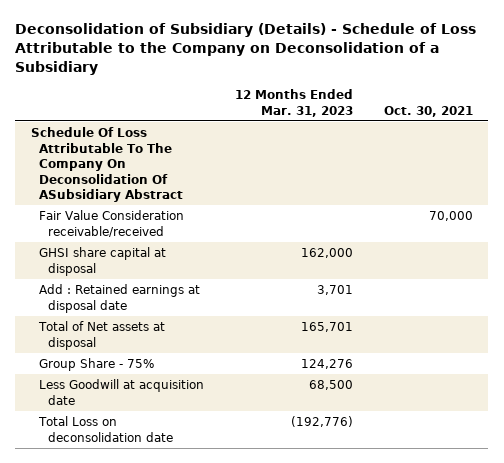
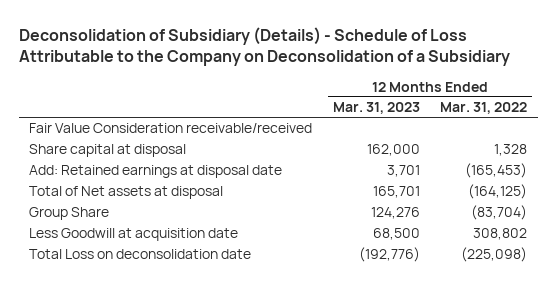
[384,105,474,117] Oct. 30, 2021 -> none
none -> [440,102,528,115] Mar. 31, 2022
[30,126,184,203] Schedule Of Loss Attributable To The Company On Deconsolidation Of ASubsidiary Abstract -> none
[39,246,167,276] GHSI share capital at disposal -> [29,144,187,158] Share capital at disposal
[39,283,201,313] Add : Retained earnings at disposal date -> [29,165,283,179] Add: Retained earnings at disposal date
[39,357,155,371] Group Share - 75% -> [29,207,110,221] Group Share

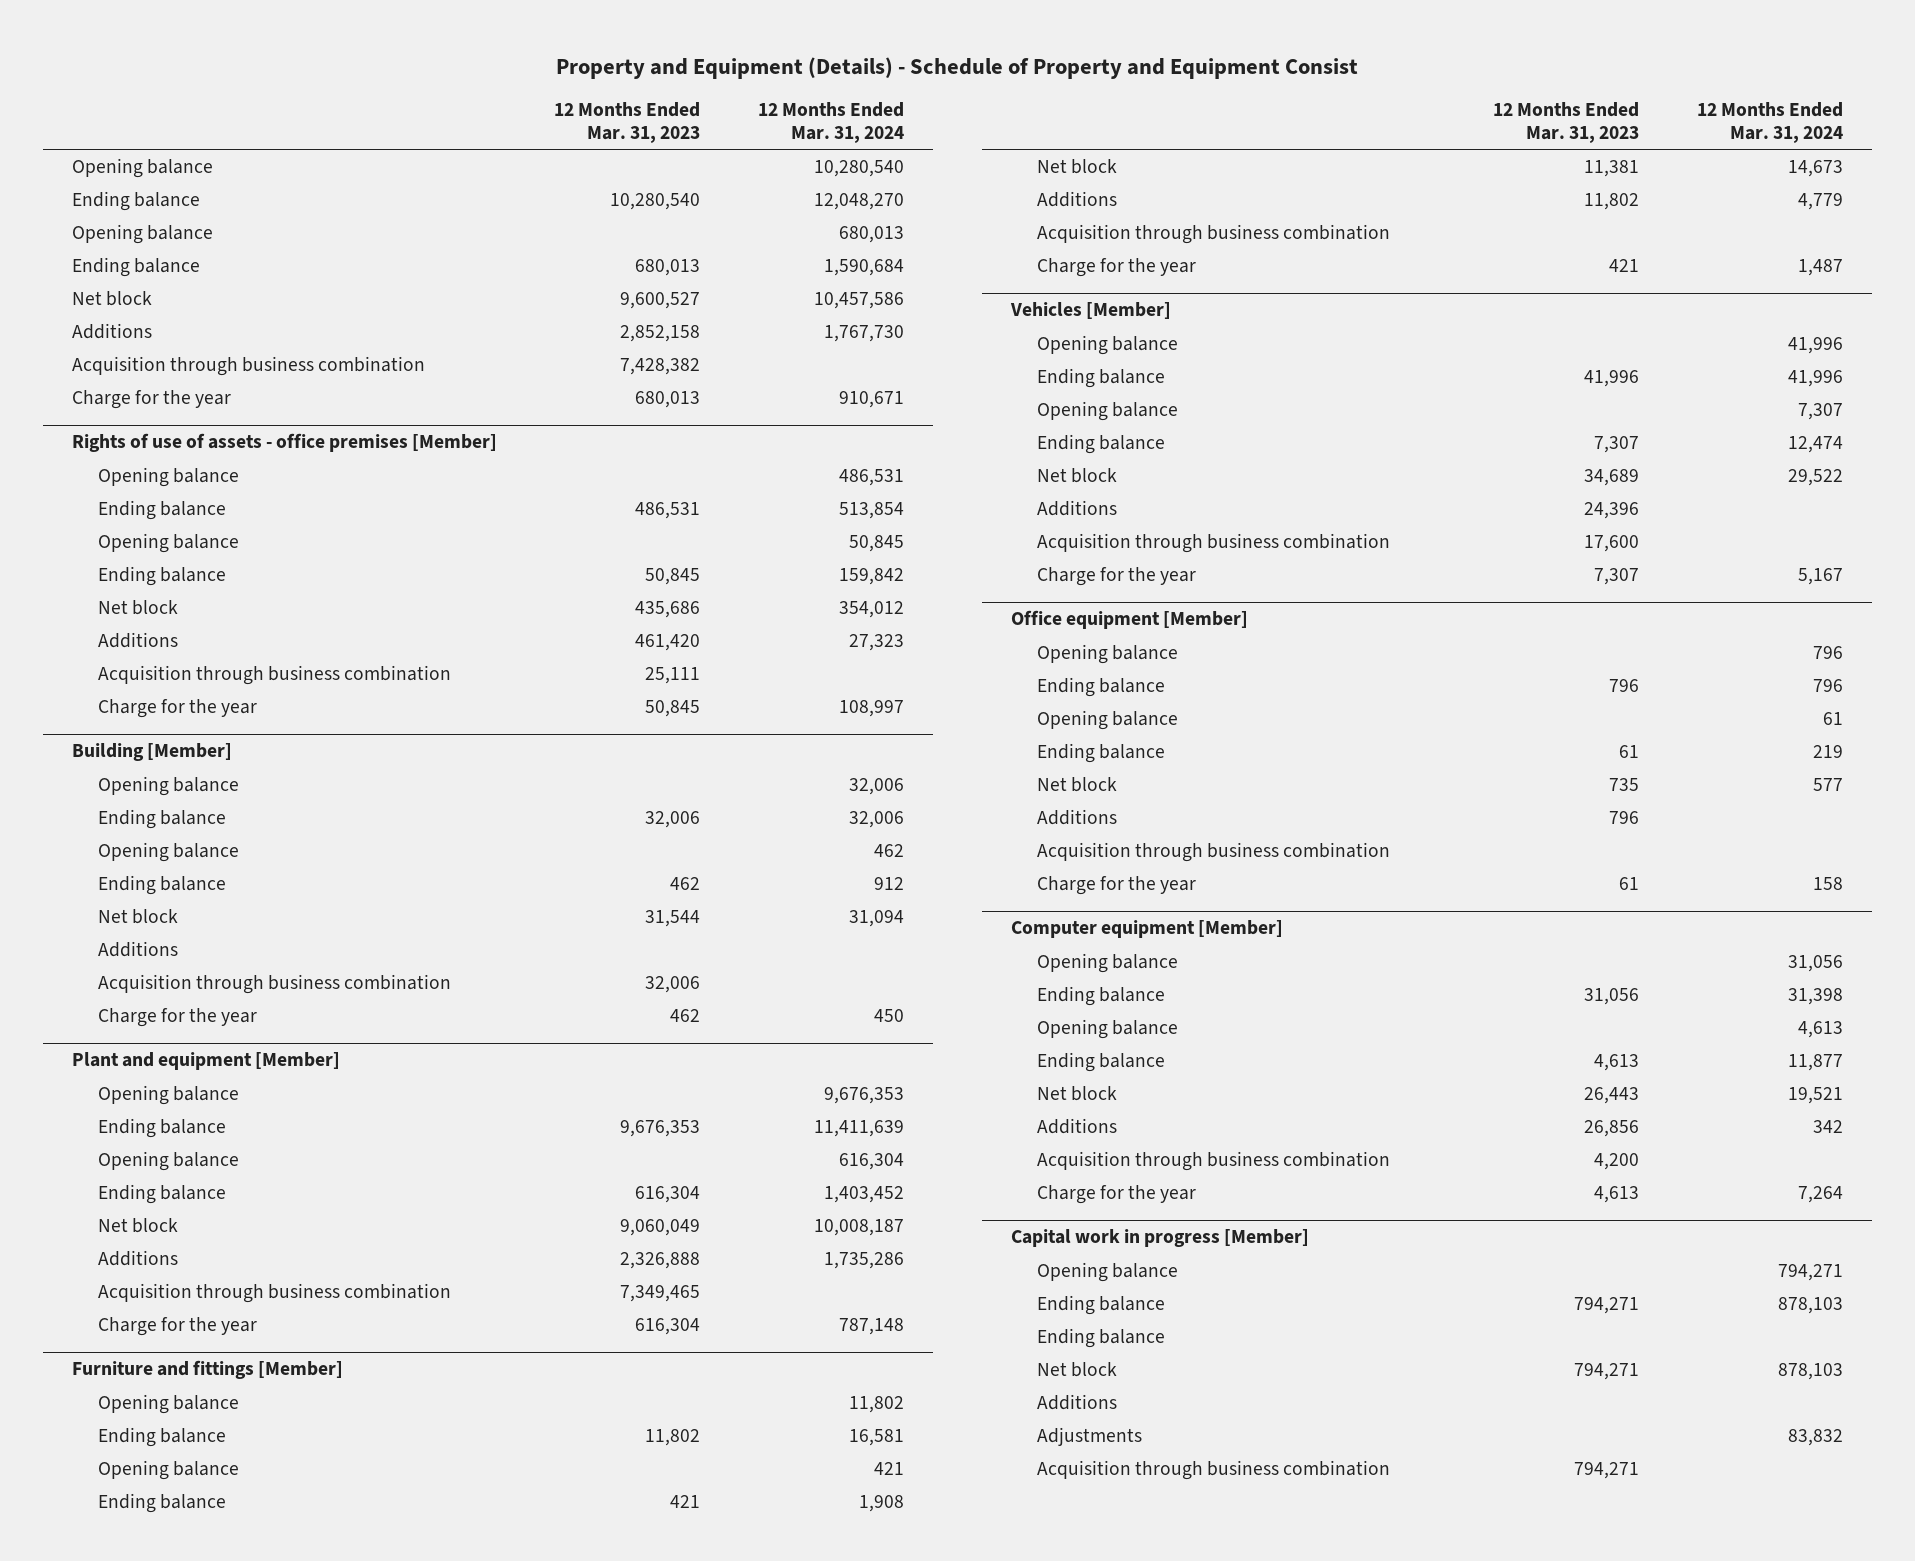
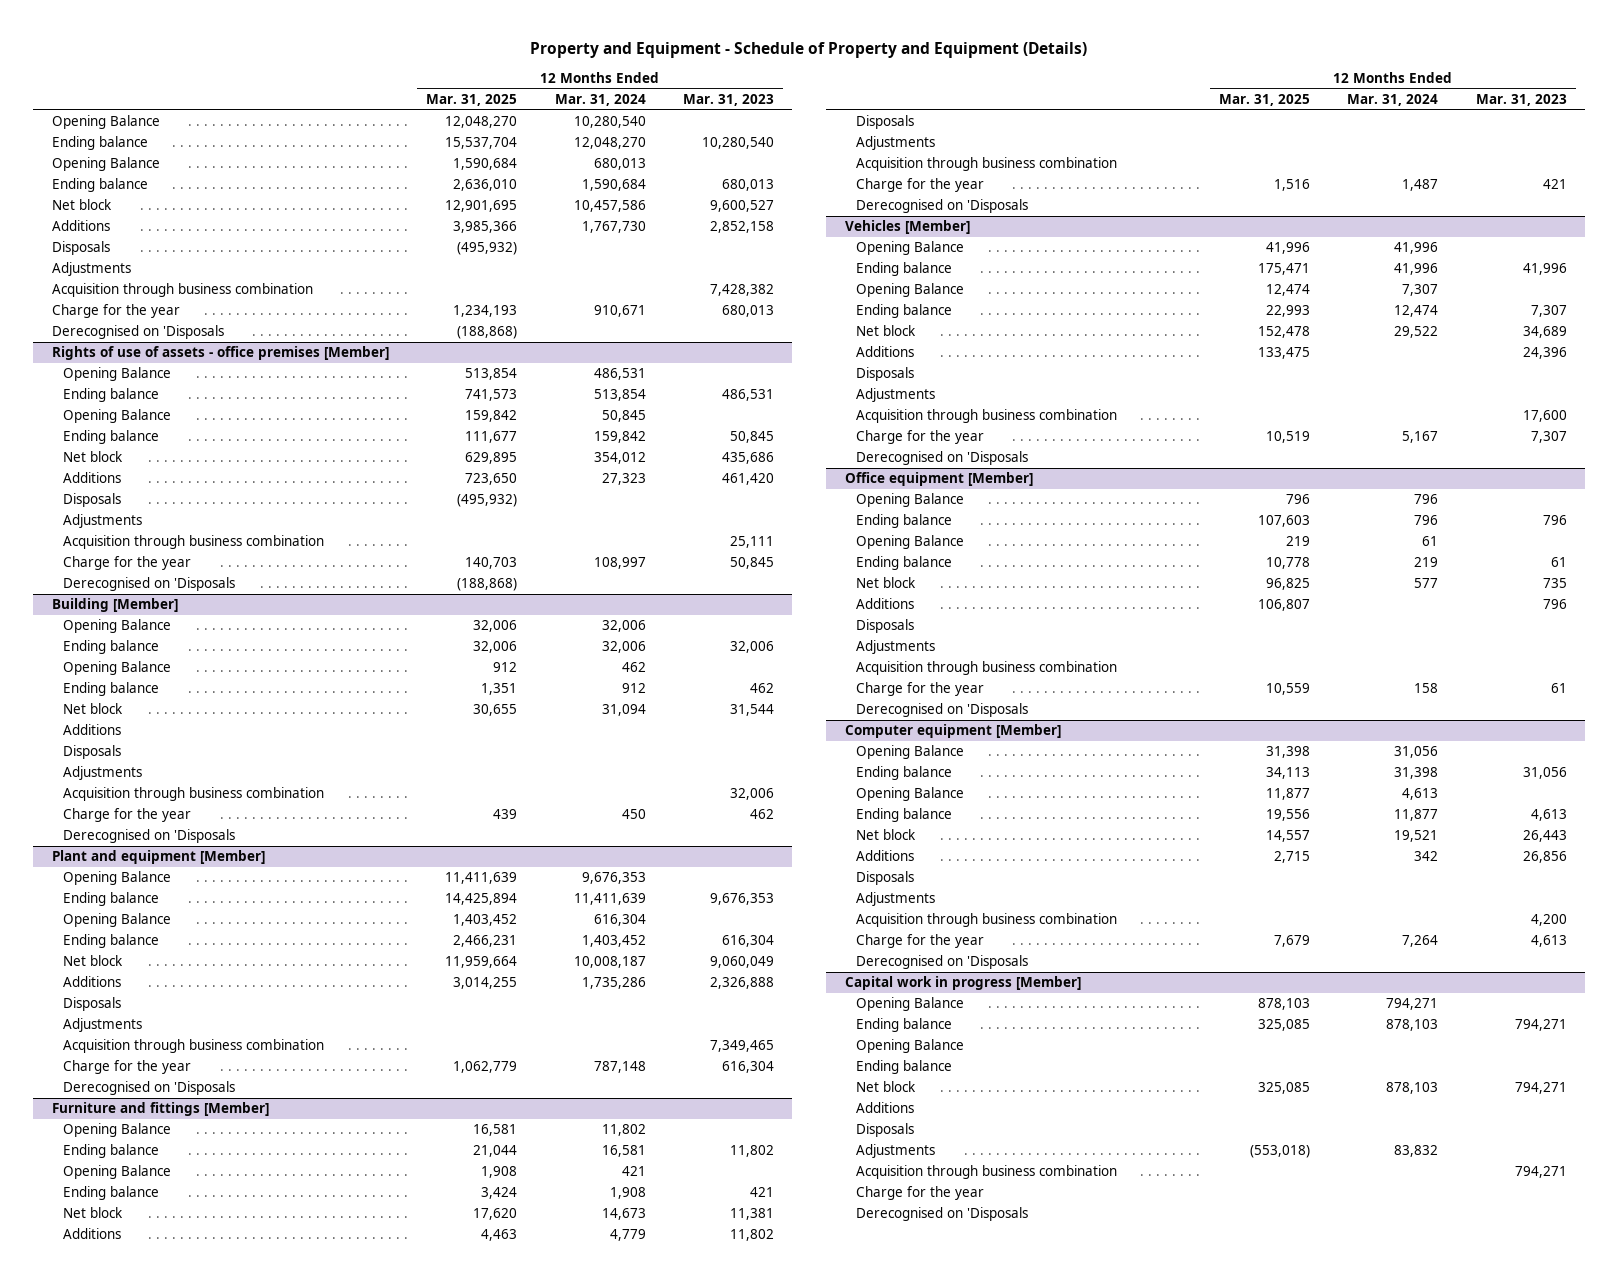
[556,56,1359,79] Property and Equipment (Details) - Schedule of Property and Equipment Consist -> [530,42,1088,59] Property and Equipment - Schedule of Property and Equipment (Details)
none -> [426,94,518,107] Mar. 31, 2025
[71,158,213,179] Opening balance -> [52,115,161,130] Opening Balance
[71,224,213,245] Opening balance -> [52,157,161,172] Opening Balance
none -> [52,241,111,256] Disposals
none -> [52,262,132,277] Adjustments
none -> [52,325,225,340] Derecognised on 'Disposals
[98,467,240,488] Opening balance -> [62,367,171,382] Opening Balance
[98,533,240,554] Opening balance -> [62,409,171,424] Opening Balance
none -> [62,493,121,508] Disposals
none -> [62,514,142,529] Adjustments
none -> [62,577,235,592] Derecognised on 'Disposals
[98,776,240,797] Opening balance -> [62,619,171,634] Opening Balance
[98,842,240,863] Opening balance -> [62,661,171,676] Opening Balance
none -> [62,745,121,760] Disposals
none -> [62,766,142,781] Adjustments
none -> [62,829,235,844] Derecognised on 'Disposals
[98,1085,240,1106] Opening balance -> [62,871,171,886] Opening Balance
[98,1151,240,1172] Opening balance -> [62,913,171,928] Opening Balance
none -> [62,997,121,1012] Disposals
none -> [62,1018,142,1033] Adjustments
none -> [62,1081,235,1096] Derecognised on 'Disposals
[98,1394,240,1415] Opening balance -> [62,1123,171,1138] Opening Balance
[98,1460,240,1481] Opening balance -> [62,1165,171,1180] Opening Balance
none -> [855,115,914,130] Disposals
none -> [855,136,935,151] Adjustments
none -> [855,199,1028,214] Derecognised on 'Disposals
[1036,335,1178,356] Opening balance -> [855,241,964,256] Opening Balance
[1036,401,1178,422] Opening balance -> [855,283,964,298] Opening Balance
none -> [855,367,914,382] Disposals
none -> [855,388,935,403] Adjustments
none -> [855,451,1028,466] Derecognised on 'Disposals
[1036,644,1178,665] Opening balance -> [855,493,964,508] Opening Balance
[1036,710,1178,731] Opening balance -> [855,535,964,550] Opening Balance
none -> [855,619,914,634] Disposals
none -> [855,640,935,655] Adjustments
none -> [855,703,1028,718] Derecognised on 'Disposals
[1036,953,1178,974] Opening balance -> [855,745,964,760] Opening Balance
[1036,1019,1178,1040] Opening balance -> [855,787,964,802] Opening Balance
none -> [855,871,914,886] Disposals
none -> [855,892,935,907] Adjustments
none -> [855,955,1028,970] Derecognised on 'Disposals
[1036,1262,1178,1283] Opening balance -> [855,997,964,1012] Opening Balance
none -> [855,1039,964,1054] Opening Balance
none -> [855,1123,914,1138] Disposals
none -> [855,1186,984,1201] Charge for the year
none -> [855,1207,1028,1222] Derecognised on 'Disposals

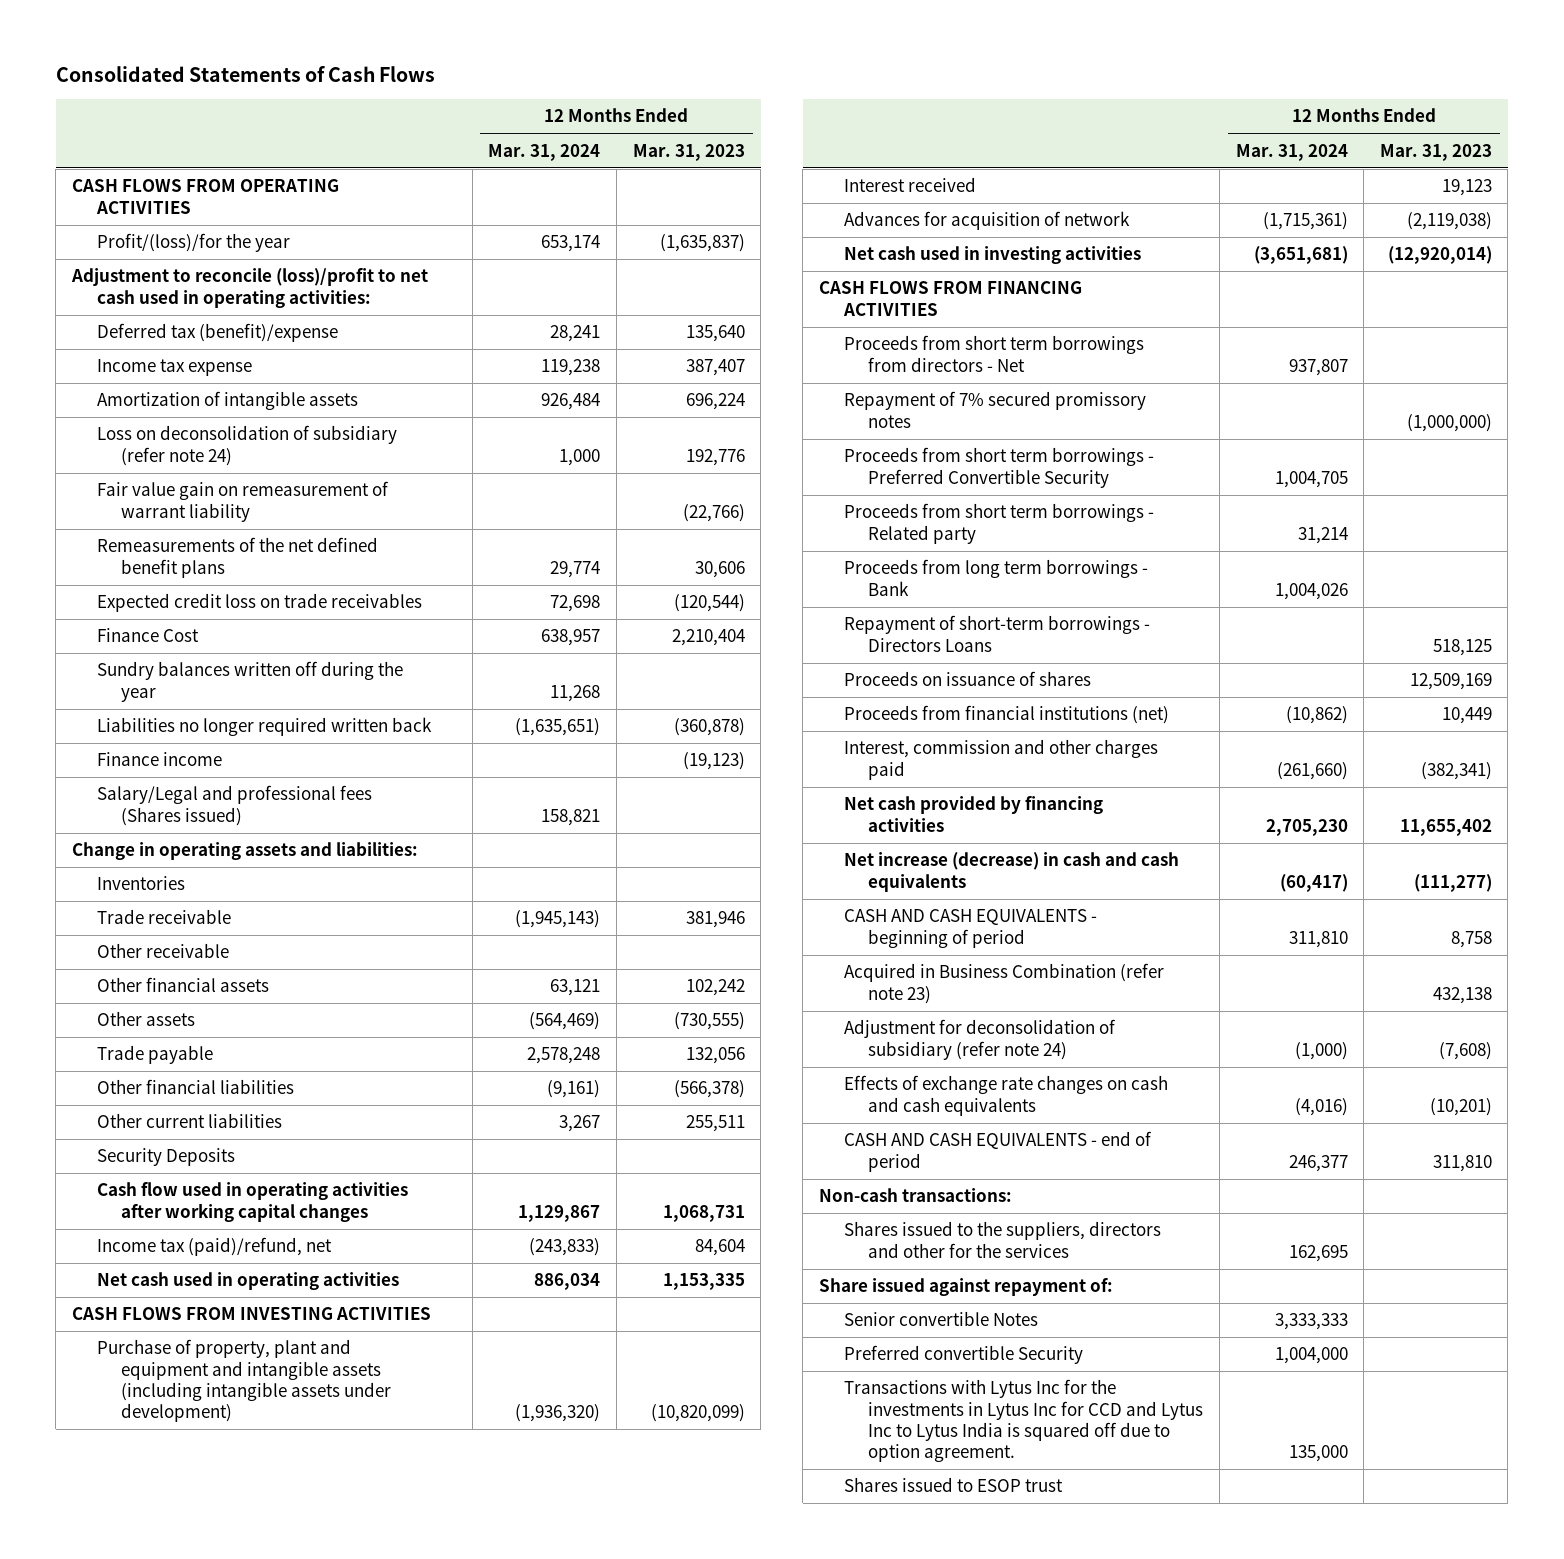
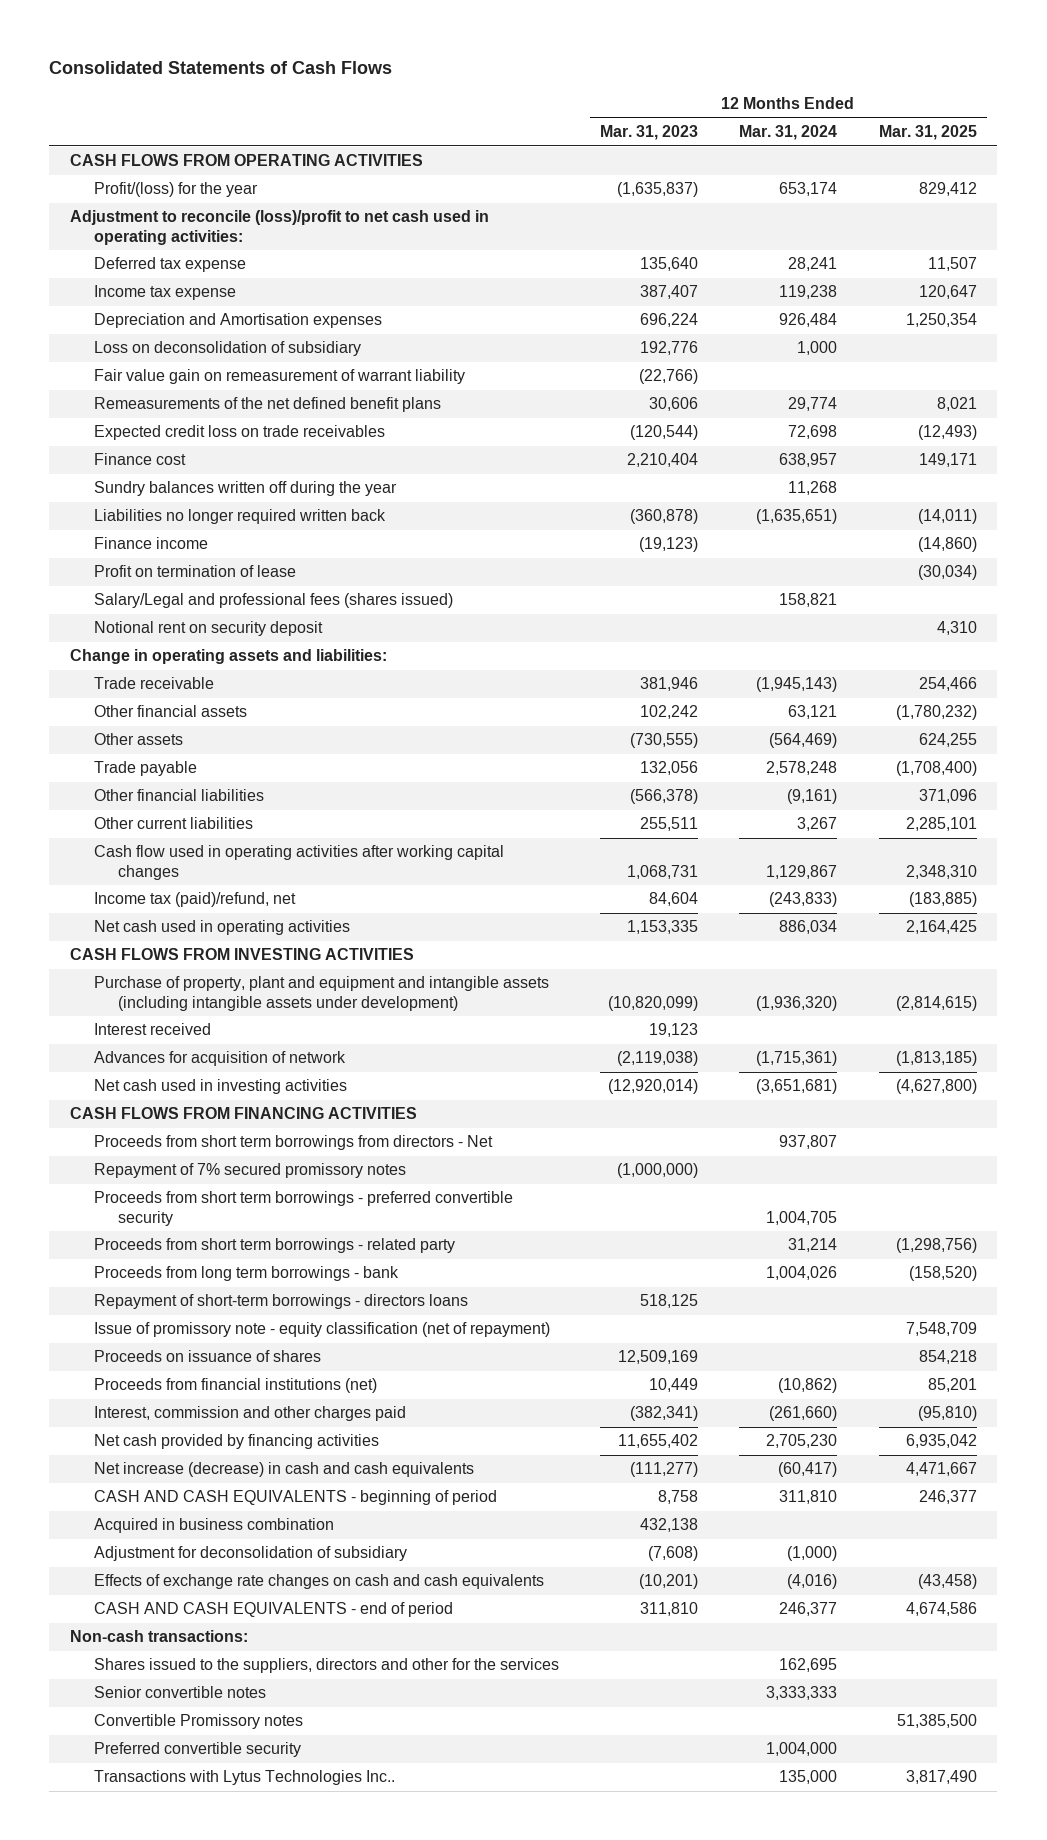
none -> [878,125,977,141] Mar. 31, 2025
[96,233,290,253] Profit/(loss)/for the year -> [94,182,259,198] Profit/(loss) for the year
[96,323,338,343] Deferred tax (benefit)/expense -> [94,257,247,273] Deferred tax expense
[96,391,358,411] Amortization of intangible assets -> [94,313,383,329] Depreciation and Amortisation expenses
[96,425,397,466] Loss on deconsolidation of subsidiary (refer note 24) -> [94,341,362,357] Loss on deconsolidation of subsidiary
[96,628,199,643] Finance Cost -> [94,453,187,466] Finance cost
none -> [94,565,297,578] Profit on termination of lease
[96,785,372,826] Salary/Legal and professional fees (Shares issued) -> [94,593,454,609] Salary/Legal and professional fees (shares issued)
none -> [94,621,324,637] Notional rent on security deposit
[96,876,185,891] Inventories -> none
[96,943,229,959] Other receivable -> none
[96,1148,235,1167] Security Deposits -> none
[843,447,1154,488] Proceeds from short term borrowings - Preferred Convertible Security -> [94,1191,514,1226] Proceeds from short term borrowings - preferred convertible security
[843,503,1154,544] Proceeds from short term borrowings - Related party -> [94,1238,456,1254] Proceeds from short term borrowings - related party
[843,559,1148,596] Proceeds from long term borrowings - Bank -> [94,1266,400,1282] Proceeds from long term borrowings - bank
[843,615,1150,652] Repayment of short-term borrowings - Directors Loans -> [94,1294,469,1310] Repayment of short-term borrowings - directors loans
none -> [94,1322,551,1338] Issue of promissory note - equity classification (net of repayment)
[843,963,1164,1004] Acquired in Business Combination (refer note 23) -> [94,1518,335,1534] Acquired in business combination
[843,1019,1116,1060] Adjustment for deconsolidation of subsidiary (refer note 24) -> [94,1546,408,1562] Adjustment for deconsolidation of subsidiary
[818,1278,1113,1297] Share issued against repayment of: -> none
[843,1477,1063,1493] Shares issued to ESOP trust -> none
[843,1311,1038,1327] Senior convertible Notes -> [94,1686,267,1699] Senior convertible notes
none -> [94,1714,304,1730] Convertible Promissory notes
[843,1345,1083,1365] Preferred convertible Security -> [94,1742,302,1758] Preferred convertible security
[843,1379,1204,1463] Transactions with Lytus Inc for the investments in Lytus Inc for CCD and Lytus Inc to Lytus India is squared off due to option agreement. -> [94,1770,396,1786] Transactions with Lytus Technologies Inc..

